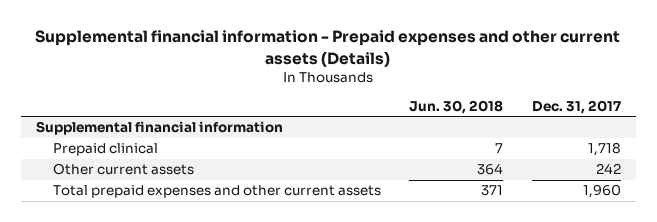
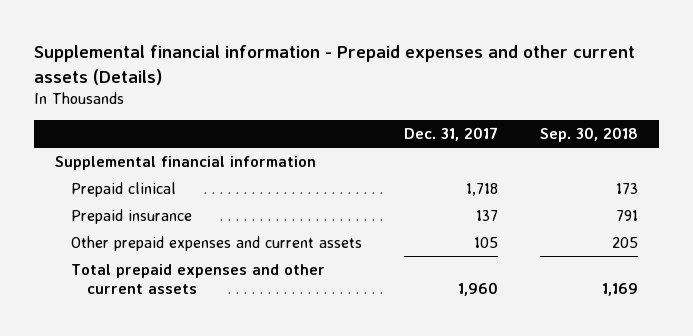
[409,100,504,115] Jun. 30, 2018 -> none
none -> [540,126,639,142] Sep. 30, 2018
none -> [71,209,193,225] Prepaid insurance
[52,163,194,176] Other current assets -> [71,236,363,252] Other prepaid expenses and current assets
[596,163,622,175] 242 -> [474,237,499,249] 105

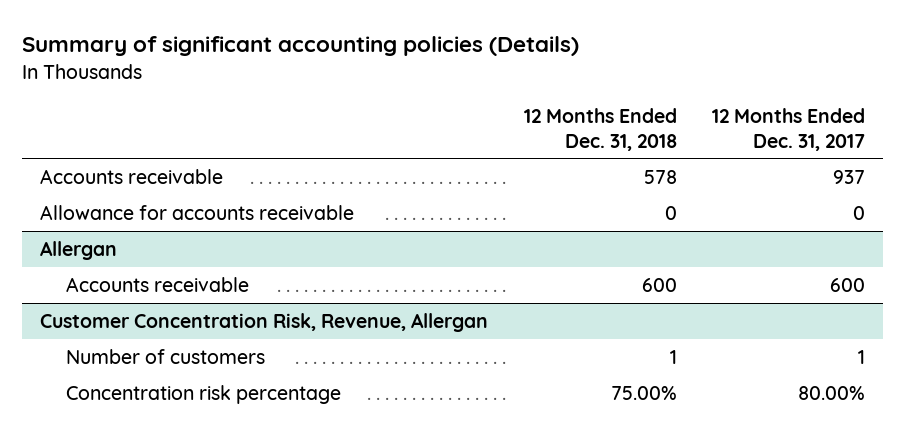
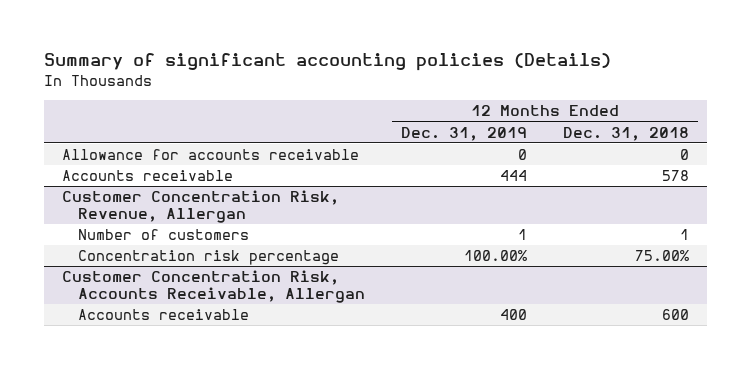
[712,107,866,151] 12 Months Ended Dec. 31, 2017 -> none
none -> [401,126,528,141] Dec. 31, 2019
[40,240,118,260] Allergan -> none
[66,276,250,292] Accounts receivable -> none
[40,168,224,184] Accounts receivable -> [61,170,233,182] Accounts receivable
none -> [61,270,366,304] Customer Concentration Risk, Accounts Receivable, Allergan
none -> [78,309,250,321] Accounts receivable

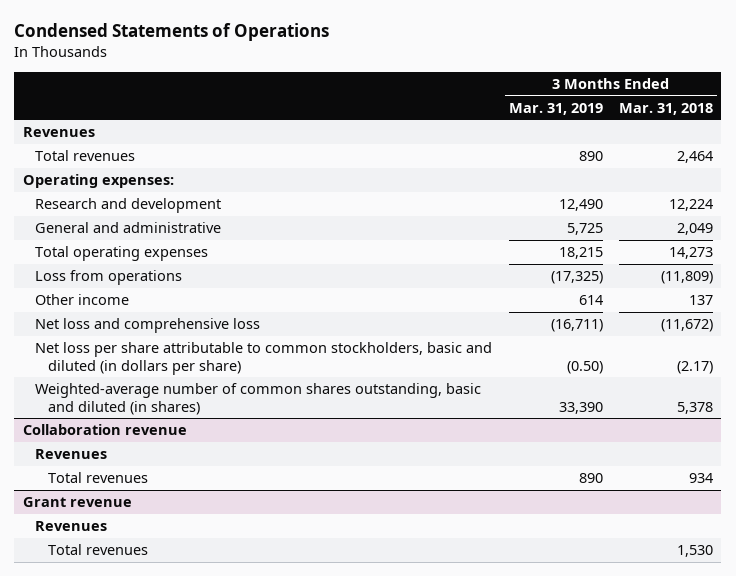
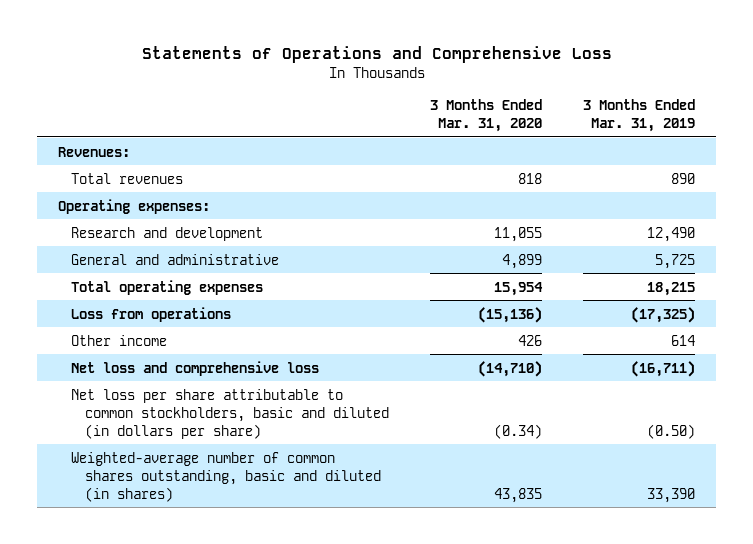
[14,23,330,42] Condensed Statements of Operations -> [141,45,612,63] Statements of Operations and Comprehensive Loss
[619,102,714,115] Mar. 31, 2018 -> none
none -> [430,99,543,133] 3 Months Ended Mar. 31, 2020
[22,127,95,138] Revenues -> [57,146,130,157] Revenues:
[22,424,187,436] Collaboration revenue -> none
[35,449,108,460] Revenues -> none
[48,472,149,484] Total revenues -> none
[22,497,132,508] Grant revenue -> none
[35,521,108,532] Revenues -> none
[48,544,149,556] Total revenues -> none

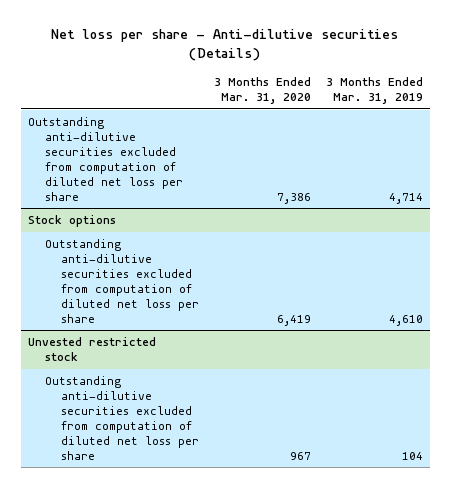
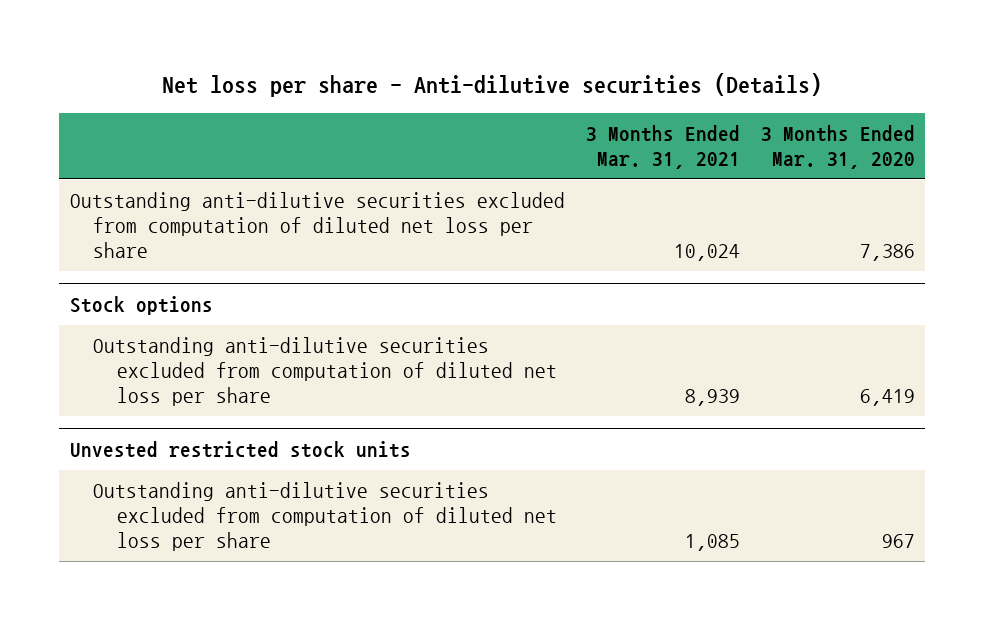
[325,76,423,104] 3 Months Ended Mar. 31, 2019 -> none
none -> [585,124,740,169] 3 Months Ended Mar. 31, 2021
[28,337,157,361] Unvested restricted stock -> [69,440,411,458] Unvested restricted stock units

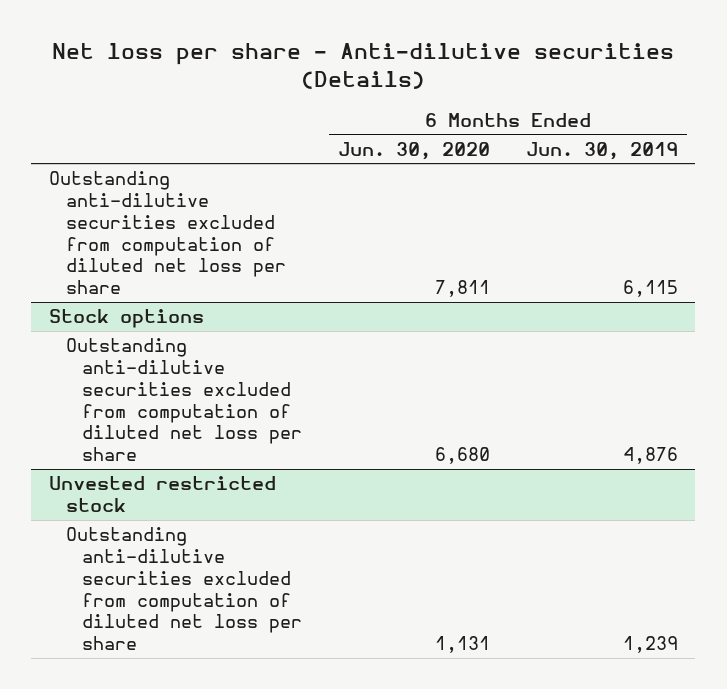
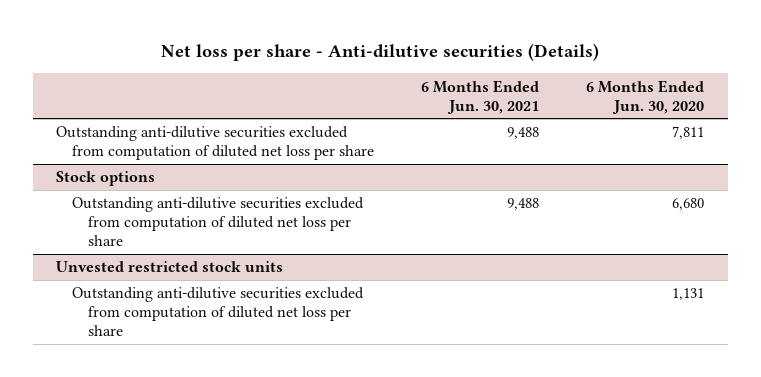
[525,141,678,160] Jun. 30, 2019 -> none
none -> [421,79,540,114] 6 Months Ended Jun. 30, 2021
[49,476,277,513] Unvested restricted stock -> [56,261,284,273] Unvested restricted stock units

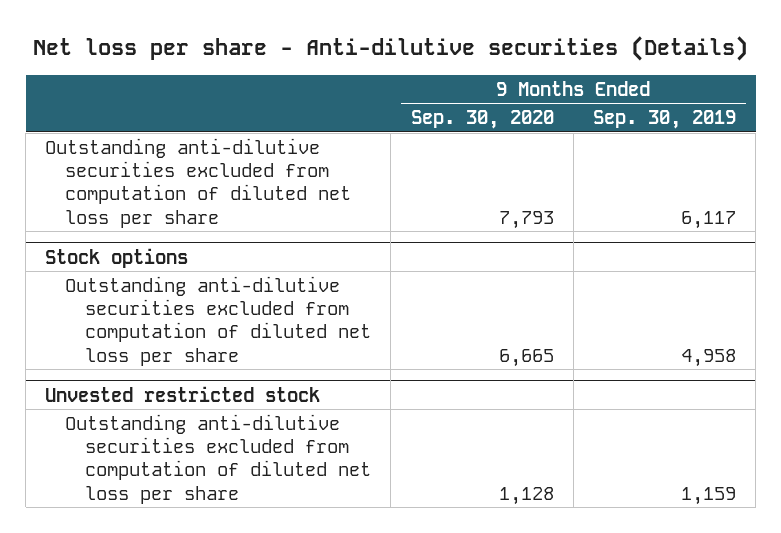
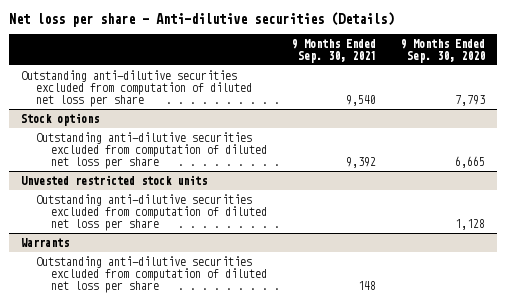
[593,110,737,130] Sep. 30, 2019 -> none
none -> [292,38,377,63] 9 Months Ended Sep. 30, 2021
[45,385,321,402] Unvested restricted stock -> [21,174,208,185] Unvested restricted stock units
none -> [21,237,70,247] Warrants
none -> [36,255,268,294] Outstanding anti-dilutive securities excluded from computation of diluted net loss per share

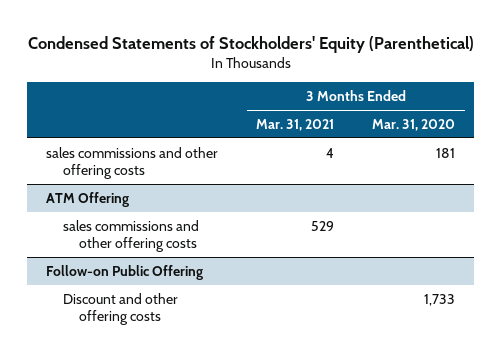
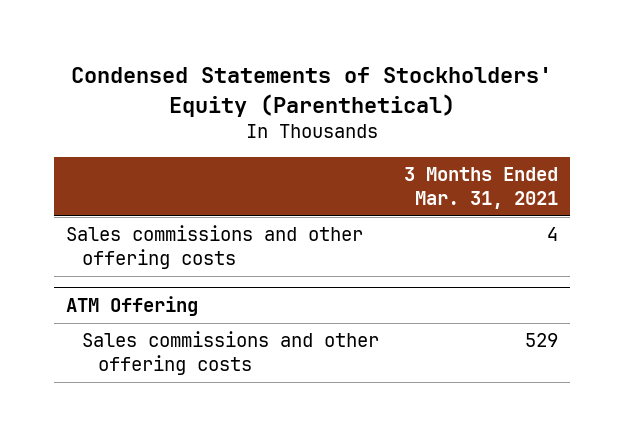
[372,119,456,132] Mar. 31, 2020 -> none
[45,146,218,179] sales commissions and other offering costs -> [66,225,364,270] Sales commissions and other offering costs
[45,264,203,280] Follow-on Public Offering -> none
[62,292,178,325] Discount and other offering costs -> none
[62,219,199,252] sales commissions and other offering costs -> [82,331,380,376] Sales commissions and other offering costs

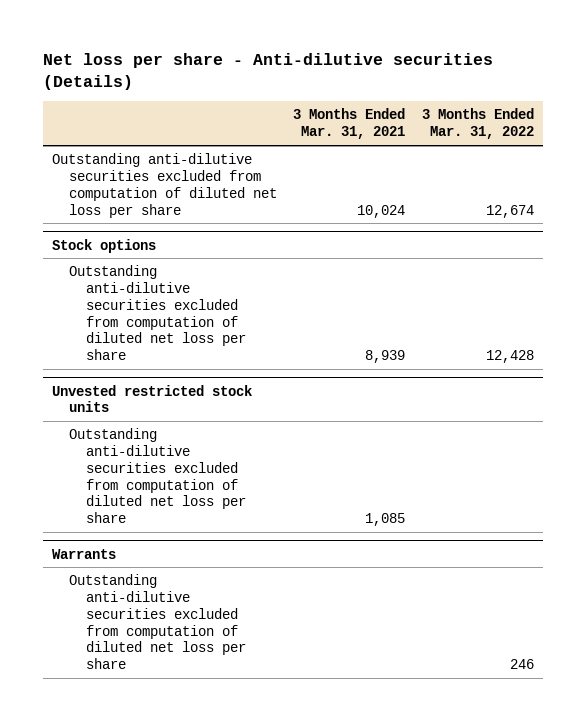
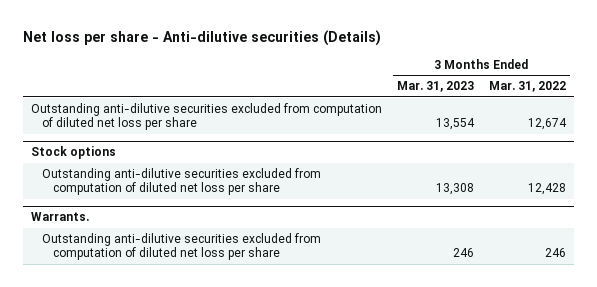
[293,108,406,140] 3 Months Ended Mar. 31, 2021 -> none
none -> [396,81,474,93] Mar. 31, 2023
[51,384,252,413] Unvested restricted stock units -> none
[68,428,246,524] Outstanding anti-dilutive securities excluded from computation of diluted net loss per share -> none
[51,548,116,559] Warrants -> [30,212,89,222] Warrants.

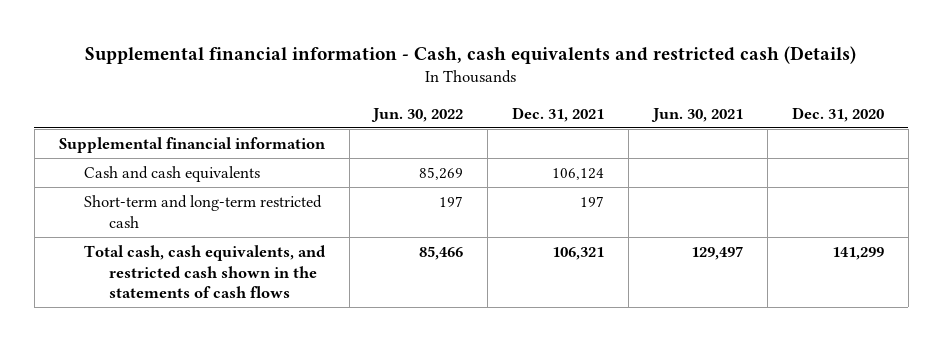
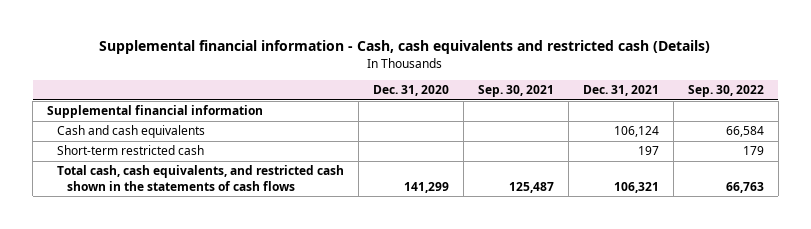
[371,107,464,122] Jun. 30, 2022 -> none
[650,107,743,122] Jun. 30, 2021 -> none
none -> [477,85,554,98] Sep. 30, 2021
none -> [687,85,764,98] Sep. 30, 2022
[83,194,322,228] Short-term and long-term restricted cash -> [57,145,205,156] Short-term restricted cash

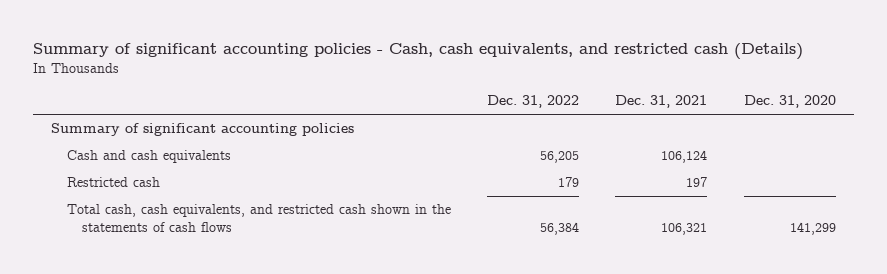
[99,40,711,55] Supplemental financial information - Cash, cash equivalents and restricted cash (Details) -> [32,43,803,61] Summary of significant accounting policies - Cash, cash equivalents, and restricted cash (Details)
[477,85,554,98] Sep. 30, 2021 -> none
[687,85,764,98] Sep. 30, 2022 -> none
none -> [486,95,579,109] Dec. 31, 2022
[46,105,263,119] Supplemental financial information -> none
none -> [51,123,355,137] Summary of significant accounting policies
[57,145,205,156] Short-term restricted cash -> [66,177,160,188] Restricted cash

